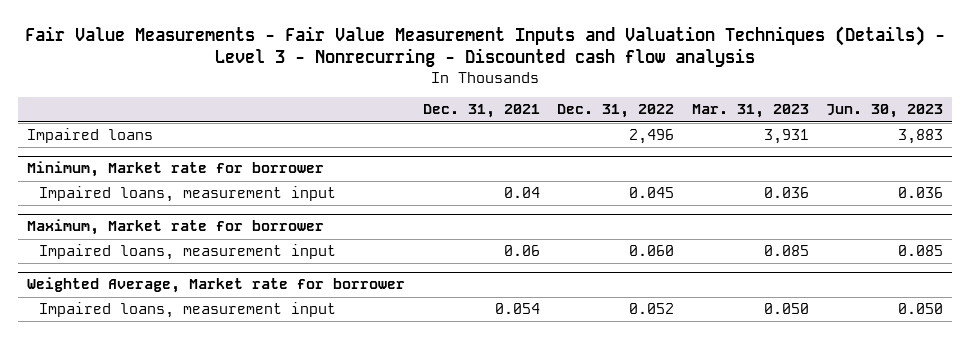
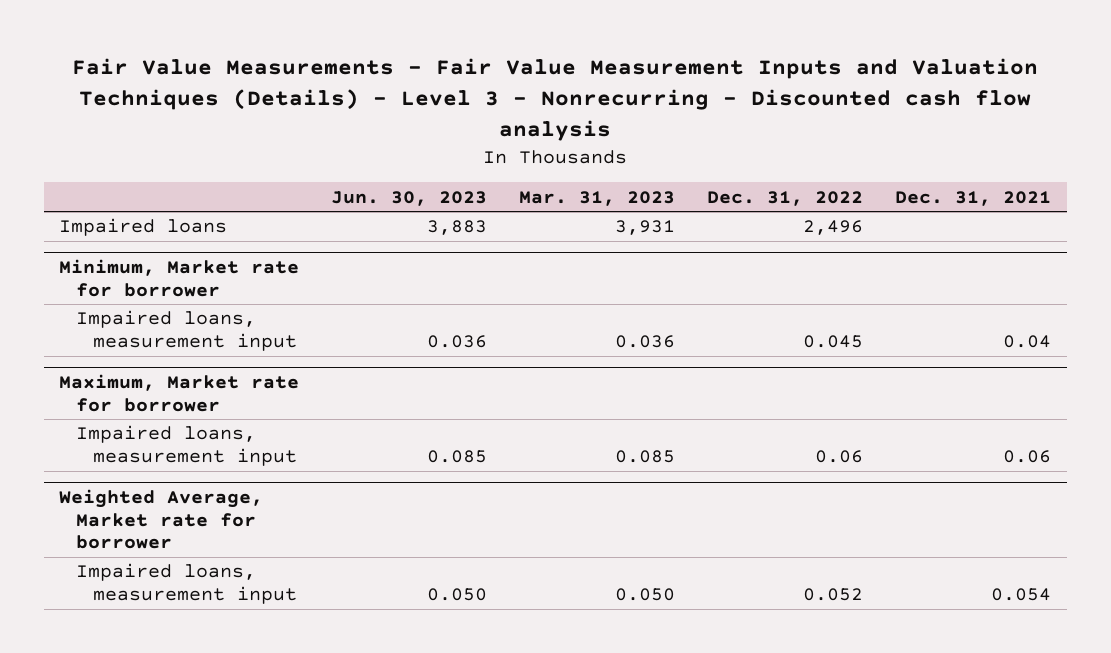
[629,245,675,257] 0.060 -> [815,450,864,464] 0.06

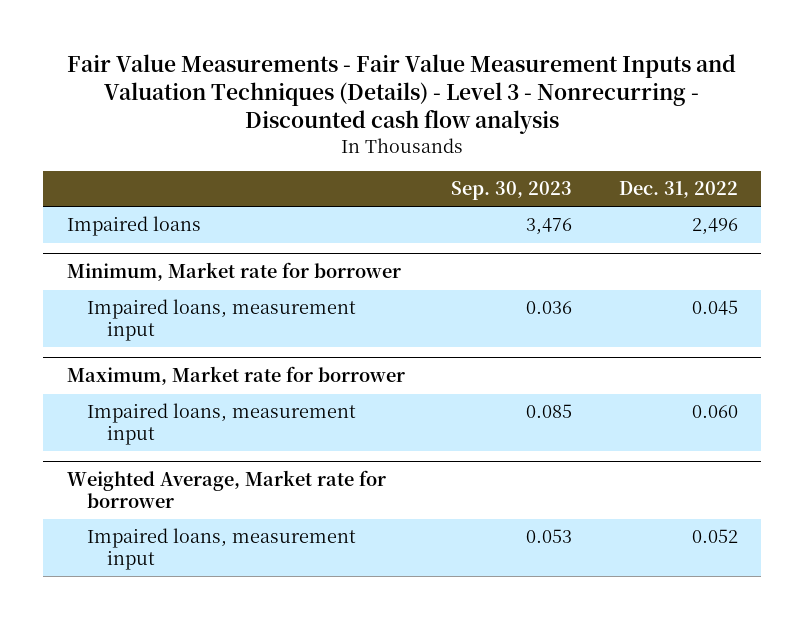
[331,190,488,206] Jun. 30, 2023 -> none
[519,190,676,206] Mar. 31, 2023 -> none
[895,190,1052,206] Dec. 31, 2021 -> none
none -> [451,181,573,201] Sep. 30, 2023
[815,450,864,464] 0.06 -> [691,405,738,419] 0.060

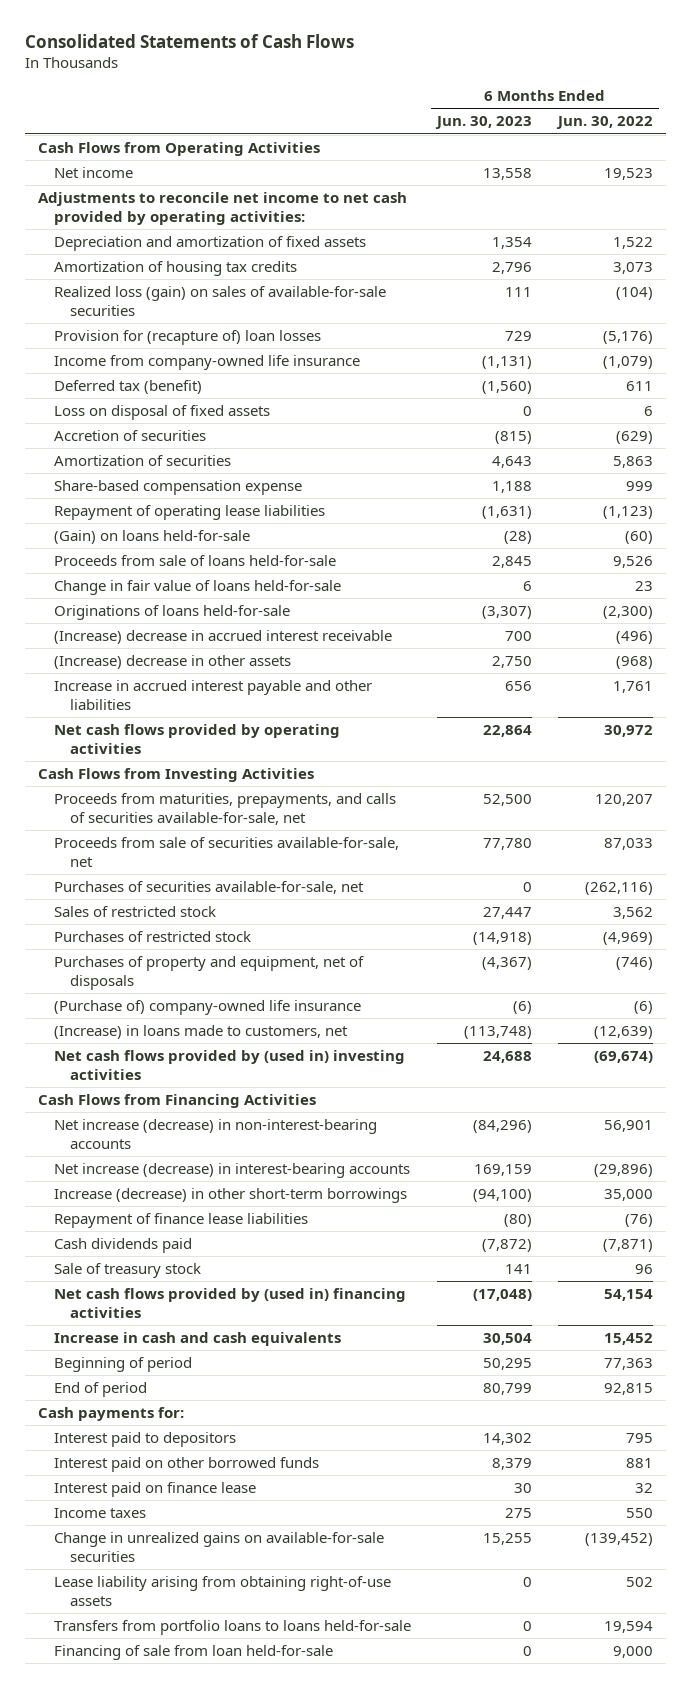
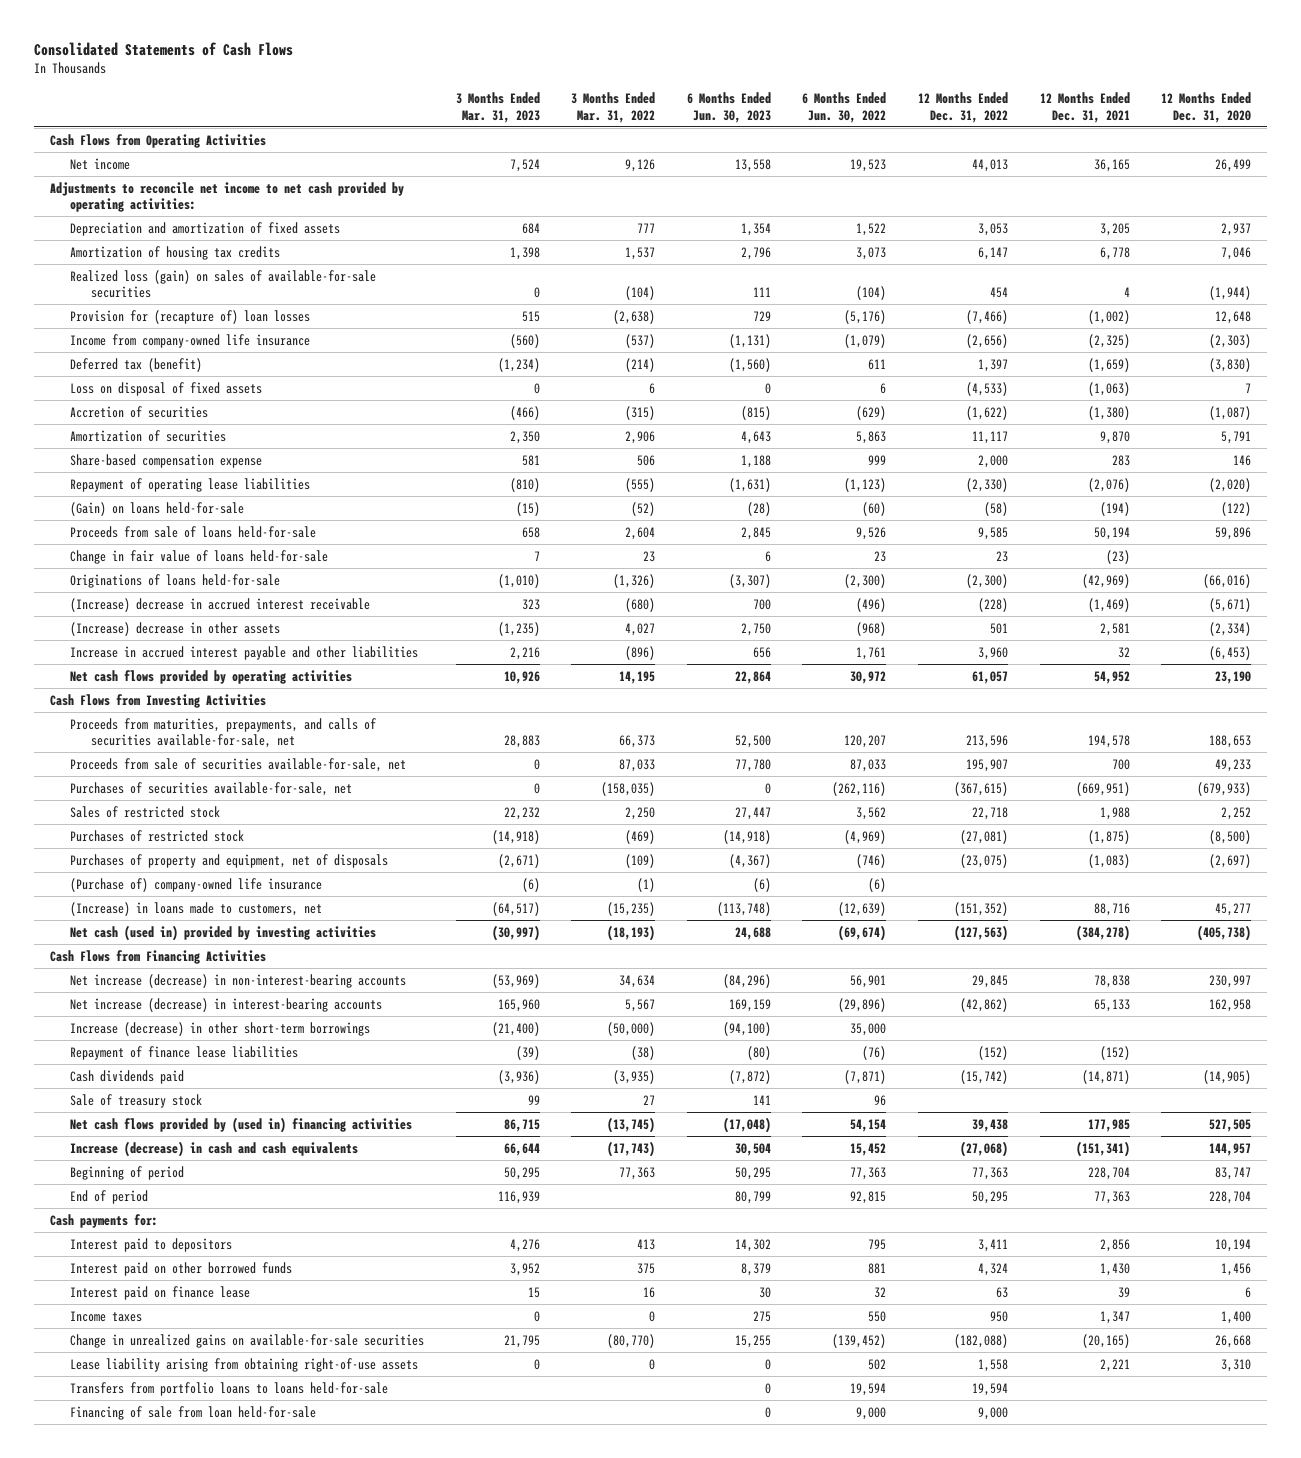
none -> [455,92,540,123] 3 Months Ended Mar. 31, 2023
none -> [571,92,656,123] 3 Months Ended Mar. 31, 2022
none -> [918,92,1009,123] 12 Months Ended Dec. 31, 2022
none -> [1039,92,1130,123] 12 Months Ended Dec. 31, 2021
none -> [1161,92,1252,123] 12 Months Ended Dec. 31, 2020
[54,1050,406,1080] Net cash flows provided by (used in) investing activities -> [70,924,377,941] Net cash (used in) provided by investing activities
[54,1332,342,1347] Increase in cash and cash equivalents -> [70,1140,359,1157] Increase (decrease) in cash and cash equivalents

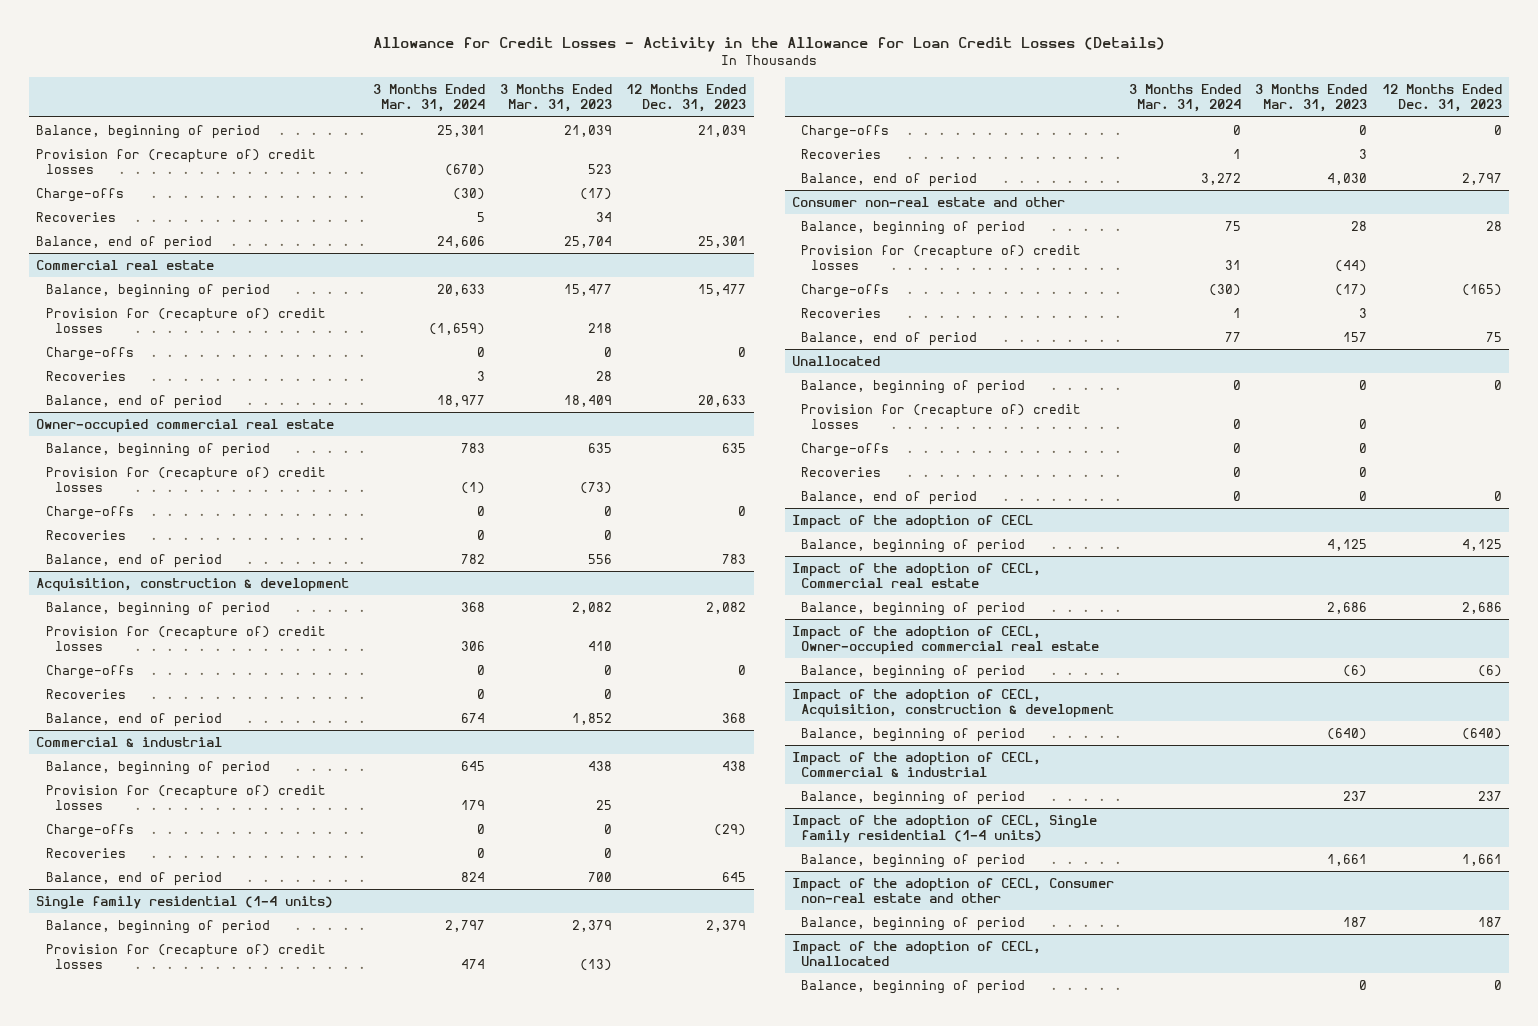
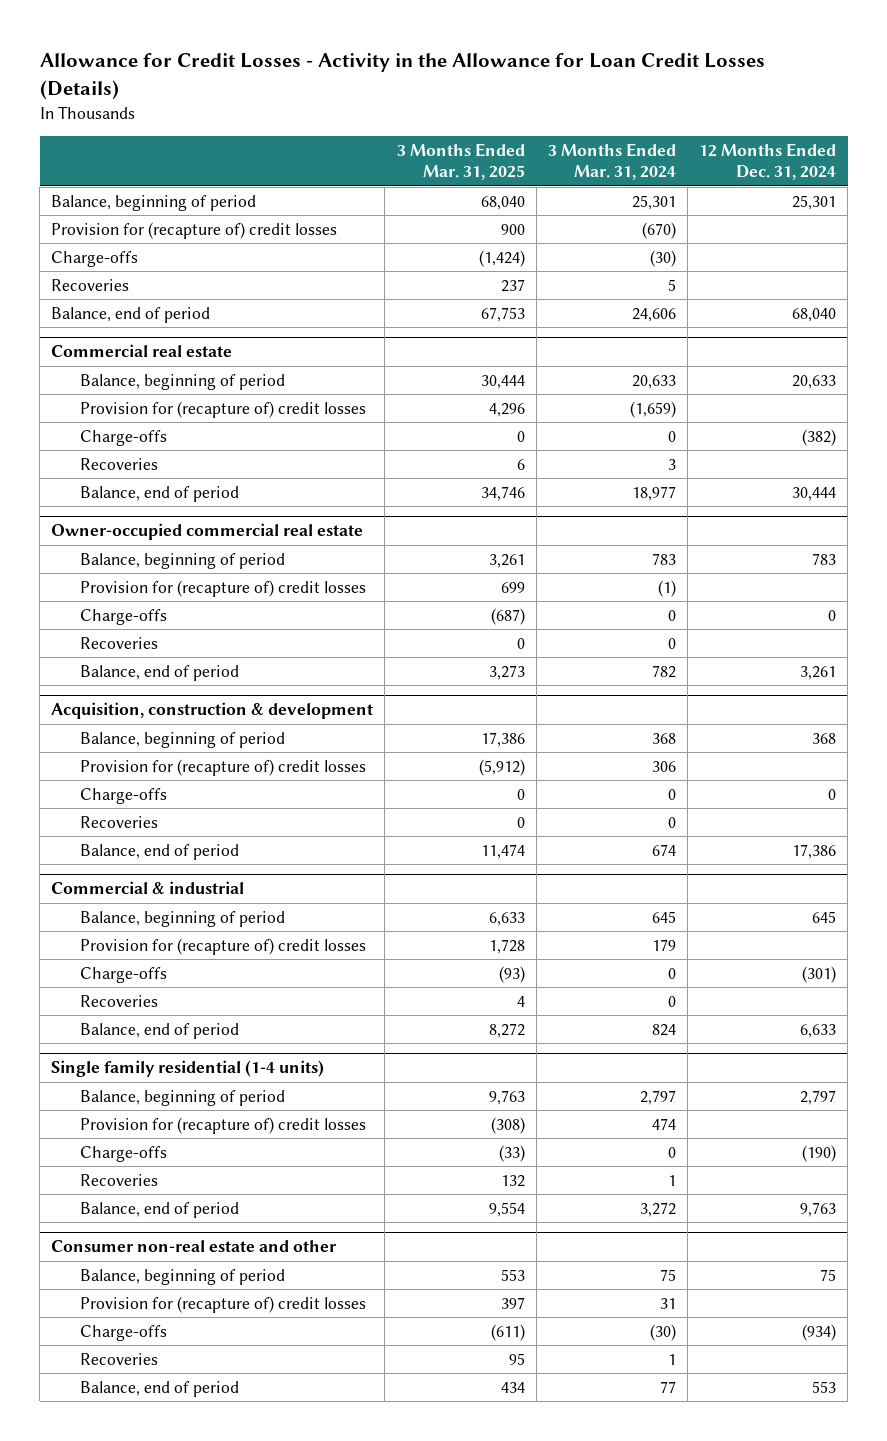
[499,83,612,113] 3 Months Ended Mar. 31, 2023 -> none
[626,83,747,113] 12 Months Ended Dec. 31, 2023 -> none
none -> [396,143,525,181] 3 Months Ended Mar. 31, 2025
none -> [698,143,836,181] 12 Months Ended Dec. 31, 2024
[791,355,880,366] Unallocated -> none
[801,379,1026,394] Balance, beginning of period -> none
[801,403,1082,430] Provision for (recapture of) credit losses -> none
[801,442,890,457] Charge-offs -> none
[801,466,882,477] Recoveries -> none
[801,490,978,505] Balance, end of period -> none
[791,514,1033,529] Impact of the adoption of CECL -> none
[801,538,1026,553] Balance, beginning of period -> none
[791,562,1041,589] Impact of the adoption of CECL, Commercial real estate -> none
[801,601,1026,616] Balance, beginning of period -> none
[791,625,1100,656] Impact of the adoption of CECL, Owner-occupied commercial real estate -> none
[801,664,1026,679] Balance, beginning of period -> none
[791,688,1115,719] Impact of the adoption of CECL, Acquisition, construction & development -> none
[801,727,1026,742] Balance, beginning of period -> none
[791,751,1041,778] Impact of the adoption of CECL, Commercial & industrial -> none
[801,790,1026,805] Balance, beginning of period -> none
[791,814,1097,844] Impact of the adoption of CECL, Single family residential (1-4 units) -> none
[801,853,1026,868] Balance, beginning of period -> none
[791,877,1114,904] Impact of the adoption of CECL, Consumer non-real estate and other -> none
[801,916,1026,931] Balance, beginning of period -> none
[791,940,1041,967] Impact of the adoption of CECL, Unallocated -> none
[801,979,1026,994] Balance, beginning of period -> none

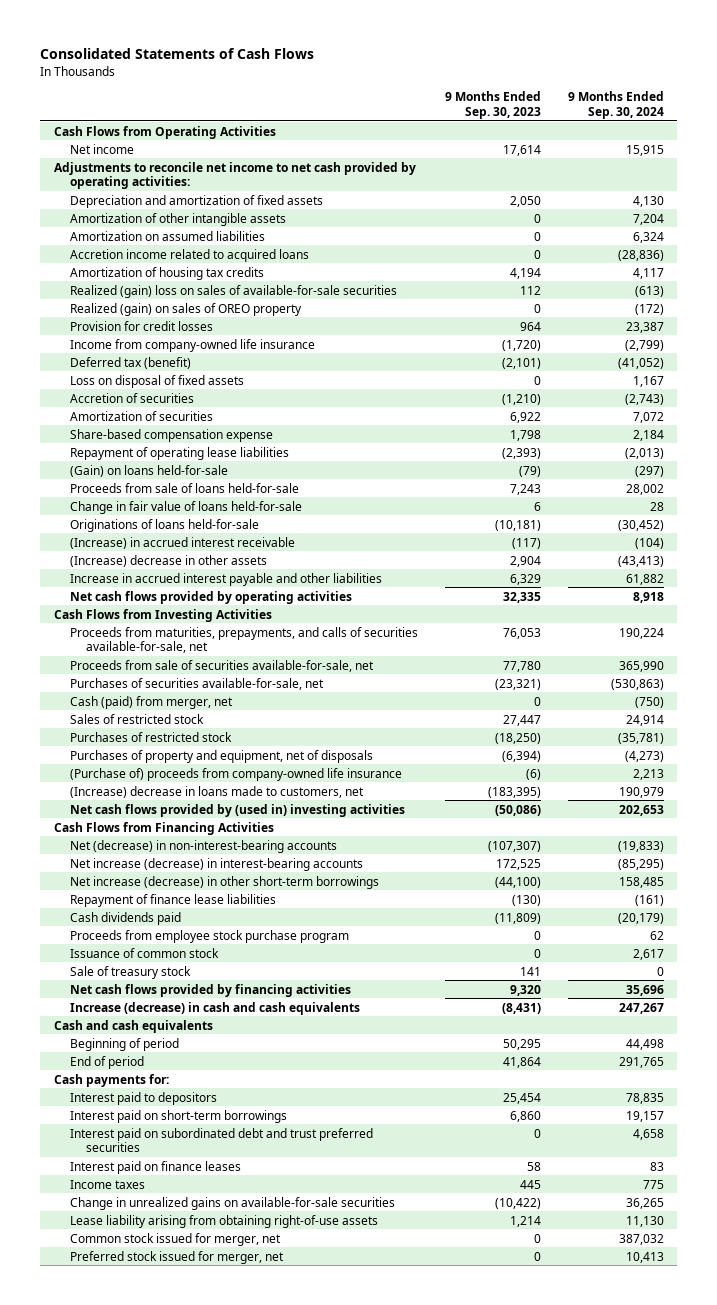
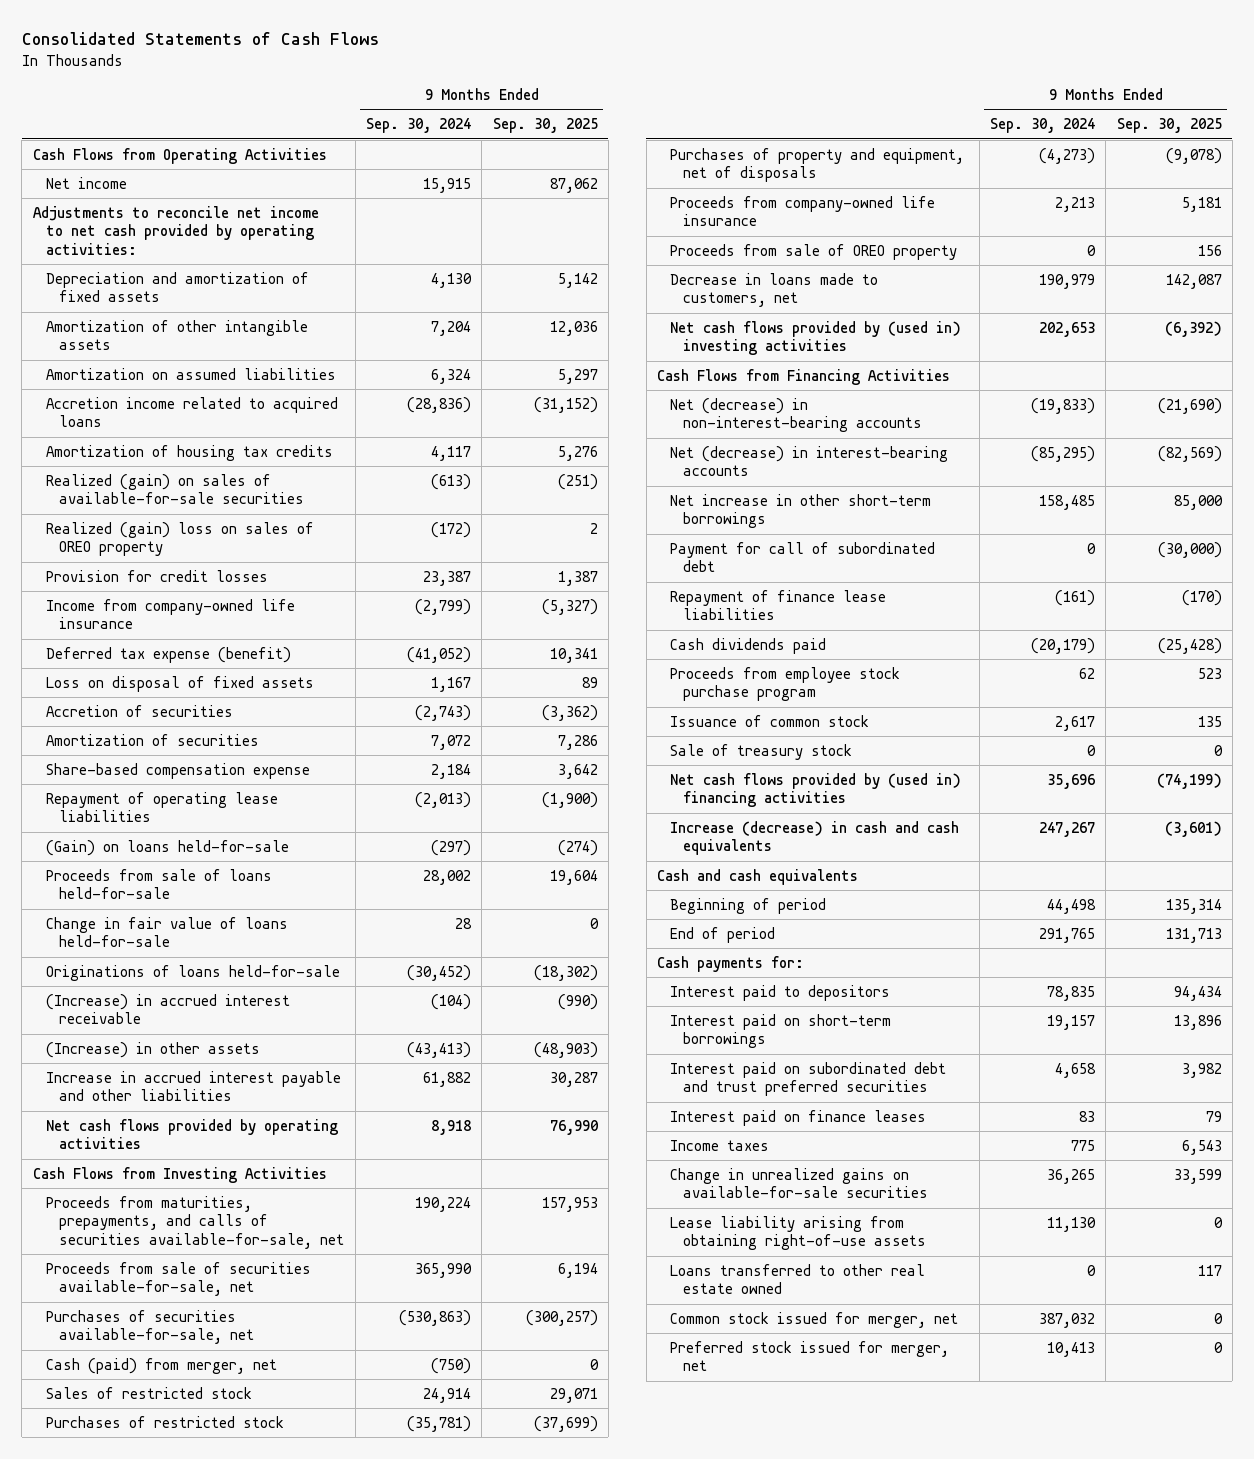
[444,91,541,119] 9 Months Ended Sep. 30, 2023 -> none
none -> [492,118,598,134] Sep. 30, 2025
[70,284,398,298] Realized (gain) loss on sales of available-for-sale securities -> [46,473,305,505] Realized (gain) on sales of available-for-sale securities
[70,302,303,316] Realized (gain) on sales of OREO property -> [46,521,315,557] Realized (gain) loss on sales of OREO property
[70,356,192,369] Deferred tax (benefit) -> [46,646,292,663] Deferred tax expense (benefit)
[70,554,268,567] (Increase) decrease in other assets -> [46,1041,261,1058] (Increase) in other assets
[70,767,403,781] (Purchase of) proceeds from company-owned life insurance -> [670,195,936,227] Proceeds from company-owned life insurance
none -> [670,243,958,260] Proceeds from sale of OREO property
[70,785,365,798] (Increase) decrease in loans made to customers, net -> [670,272,879,308] Decrease in loans made to customers, net
[70,857,364,871] Net increase (decrease) in interest-bearing accounts -> [670,445,949,477] Net (decrease) in interest-bearing accounts
[70,875,380,889] Net increase (decrease) in other short-term borrowings -> [670,493,932,529] Net increase in other short-term borrowings
none -> [670,541,936,573] Payment for call of subordinated debt
[70,983,352,997] Net cash flows provided by financing activities -> [670,772,962,808] Net cash flows provided by (used in) financing activities
none -> [670,1263,926,1295] Loans transferred to other real estate owned

